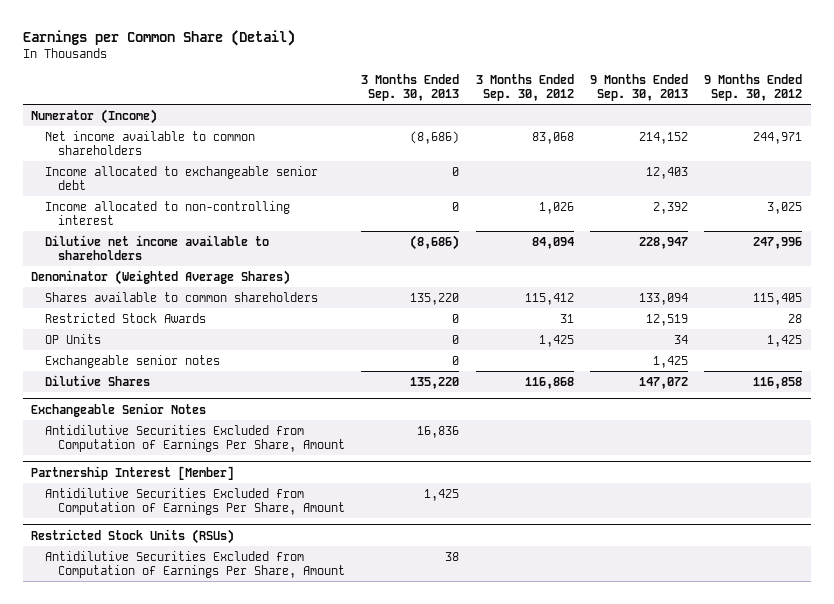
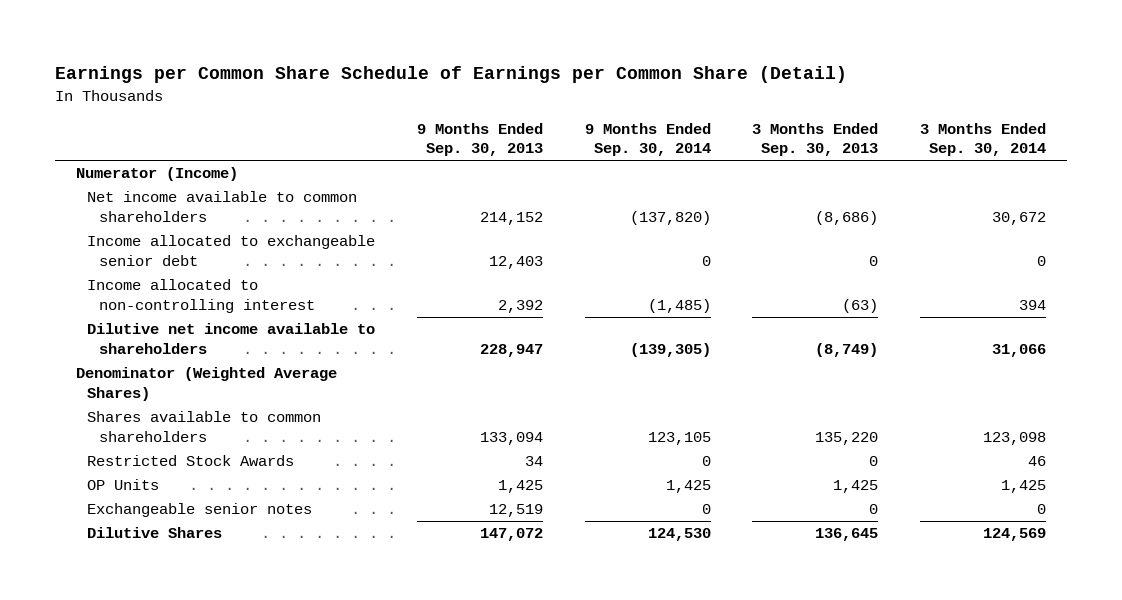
[23,29,296,46] Earnings per Common Share (Detail) -> [54,66,847,84] Earnings per Common Share Schedule of Earnings per Common Share (Detail)
[475,74,574,102] 3 Months Ended Sep. 30, 2012 -> none
[704,74,803,102] 9 Months Ended Sep. 30, 2012 -> none
none -> [584,122,711,157] 9 Months Ended Sep. 30, 2014
none -> [920,122,1047,157] 3 Months Ended Sep. 30, 2014
[452,201,460,211] 0 -> [842,299,879,314] (63)
[410,234,460,250] (8,686) -> [815,343,879,358] (8,749)
[31,402,207,417] Exchangeable Senior Notes -> none
[44,424,345,452] Antidilutive Securities Excluded from Computation of Earnings Per Share, Amount -> none
[31,465,235,480] Partnership Interest [Member] -> none
[44,487,345,515] Antidilutive Securities Excluded from Computation of Earnings Per Share, Amount -> none
[31,528,235,544] Restricted Stock Units (RSUs) -> none
[44,550,345,578] Antidilutive Securities Excluded from Computation of Earnings Per Share, Amount -> none
[646,313,689,326] 12,519 -> [525,456,544,467] 34
[452,334,460,344] 0 -> [833,480,879,494] 1,425
[674,334,689,344] 34 -> [498,480,544,494] 1,425
[653,355,689,368] 1,425 -> [489,504,544,518] 12,519
[410,376,460,389] 135,220 -> [815,528,879,542] 136,645

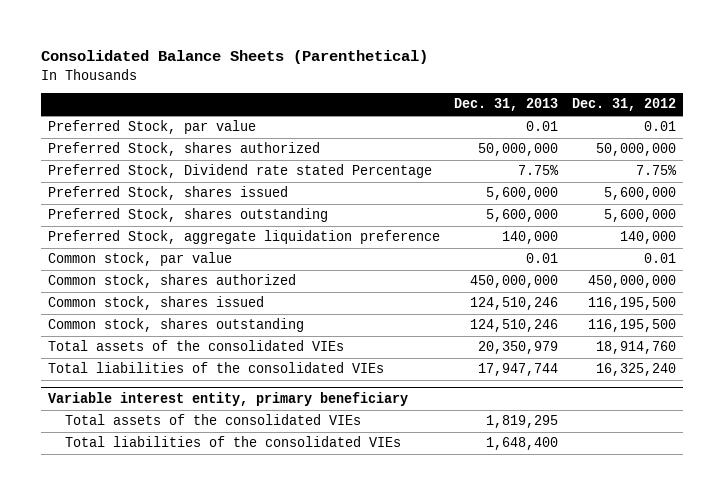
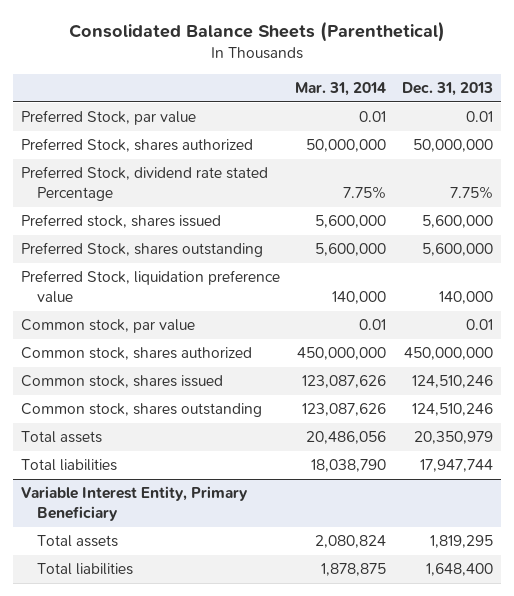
[572,98,677,112] Dec. 31, 2012 -> none
none -> [295,82,387,97] Mar. 31, 2014
[47,164,432,179] Preferred Stock, Dividend rate stated Percentage -> [20,166,268,202] Preferred Stock, dividend rate stated Percentage
[47,186,288,201] Preferred Stock, shares issued -> [20,214,221,229] Preferred stock, shares issued
[47,230,440,245] Preferred Stock, aggregate liquidation preference -> [20,270,280,304] Preferred Stock, liquidation preference value
[47,340,344,352] Total assets of the consolidated VIEs -> [20,431,102,444] Total assets
[47,362,384,374] Total liabilities of the consolidated VIEs -> [20,459,117,472] Total liabilities
[47,392,408,407] Variable interest entity, primary beneficiary -> [20,486,248,522] Variable Interest Entity, Primary Beneficiary
[64,414,361,426] Total assets of the consolidated VIEs -> [37,535,119,548] Total assets
[64,436,401,448] Total liabilities of the consolidated VIEs -> [37,563,134,576] Total liabilities

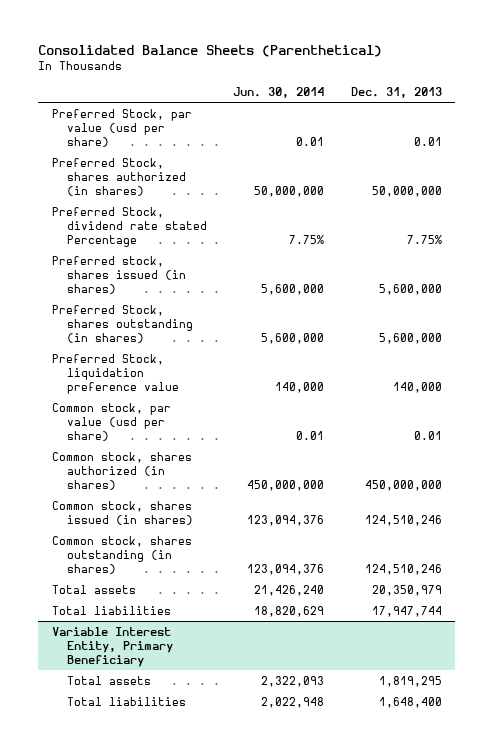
[295,82,387,97] Mar. 31, 2014 -> none
none -> [233,86,325,98] Jun. 30, 2014
[20,110,196,126] Preferred Stock, par value -> [51,108,192,147] Preferred Stock, par value (usd per share)
[20,138,253,153] Preferred Stock, shares authorized -> [51,157,186,196] Preferred Stock, shares authorized (in shares)
[20,214,221,229] Preferred stock, shares issued -> [51,255,186,294] Preferred stock, shares issued (in shares)
[20,242,263,258] Preferred Stock, shares outstanding -> [51,304,193,343] Preferred Stock, shares outstanding (in shares)
[20,319,195,334] Common stock, par value -> [51,402,171,441] Common stock, par value (usd per share)
[20,347,252,361] Common stock, shares authorized -> [51,451,192,490] Common stock, shares authorized (in shares)
[20,375,223,389] Common stock, shares issued -> [51,500,193,525] Common stock, shares issued (in shares)
[20,403,262,418] Common stock, shares outstanding -> [51,535,192,574] Common stock, shares outstanding (in shares)

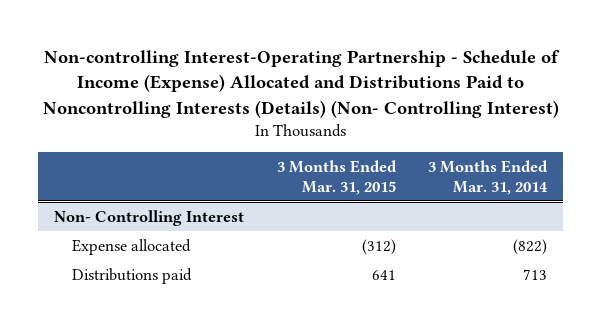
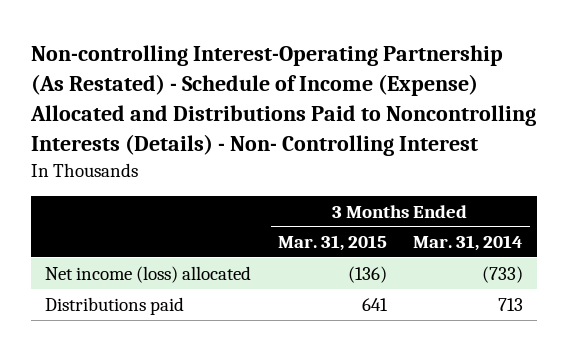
[42,50,560,118] Non-controlling Interest-Operating Partnership - Schedule of Income (Expense) Allocated and Distributions Paid to Noncontrolling Interests (Details) (Non- Controlling Interest) -> [30,45,537,156] Non-controlling Interest-Operating Partnership (As Restated) - Schedule of Income (Expense) Allocated and Distributions Paid to Noncontrolling Interests (Details) - Non- Controlling Interest
[54,209,245,226] Non- Controlling Interest -> none
[71,238,191,255] Expense allocated -> [44,265,251,283] Net income (loss) allocated
[361,238,396,255] (312) -> [347,265,387,283] (136)
[513,238,548,255] (822) -> [482,265,524,283] (733)

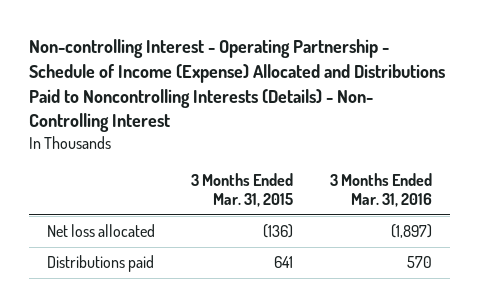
[30,45,537,156] Non-controlling Interest-Operating Partnership (As Restated) - Schedule of Income (Expense) Allocated and Distributions Paid to Noncontrolling Interests (Details) - Non- Controlling Interest -> [28,39,445,133] Non-controlling Interest - Operating Partnership - Schedule of Income (Expense) Allocated and Distributions Paid to Noncontrolling Interests (Details) - Non- Controlling Interest
[413,235,524,252] Mar. 31, 2014 -> none
none -> [329,172,432,208] 3 Months Ended Mar. 31, 2016
[44,265,251,283] Net income (loss) allocated -> [47,224,156,238] Net loss allocated

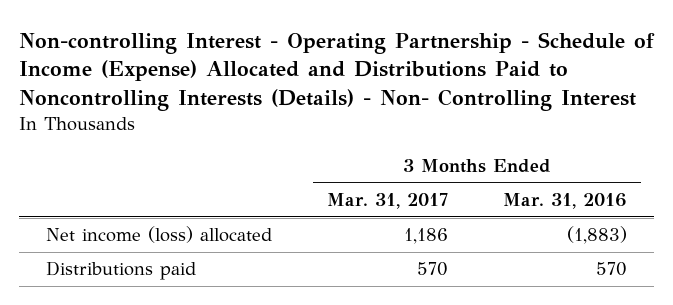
[191,172,294,208] 3 Months Ended Mar. 31, 2015 -> none
none -> [327,193,449,210] Mar. 31, 2017
[47,224,156,238] Net loss allocated -> [46,226,273,244] Net income (loss) allocated
[390,224,432,239] (1,897) -> [566,226,627,245] (1,883)

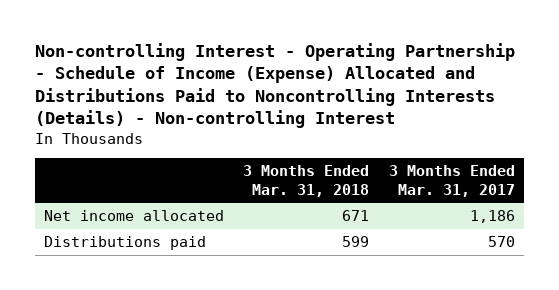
[18,31,655,112] Non-controlling Interest - Operating Partnership - Schedule of Income (Expense) Allocated and Distributions Paid to Noncontrolling Interests (Details) - Non- Controlling Interest -> [34,43,515,129] Non-controlling Interest - Operating Partnership - Schedule of Income (Expense) Allocated and Distributions Paid to Noncontrolling Interests (Details) - Non-controlling Interest
[502,193,627,210] Mar. 31, 2016 -> none
none -> [243,165,370,197] 3 Months Ended Mar. 31, 2018
[46,226,273,244] Net income (loss) allocated -> [44,210,225,222] Net income allocated

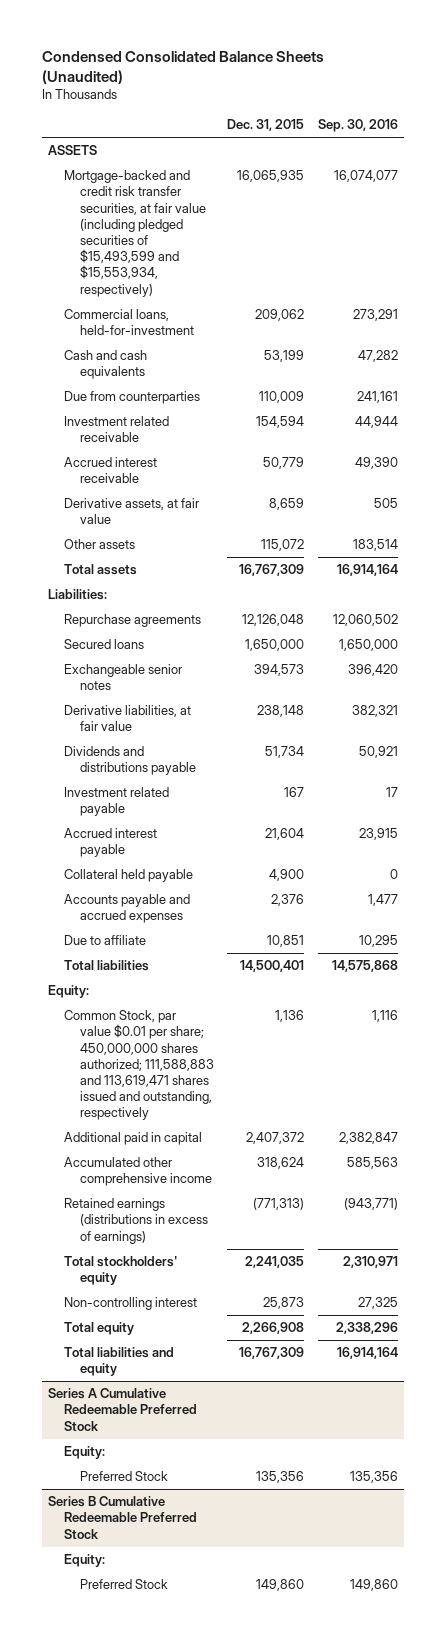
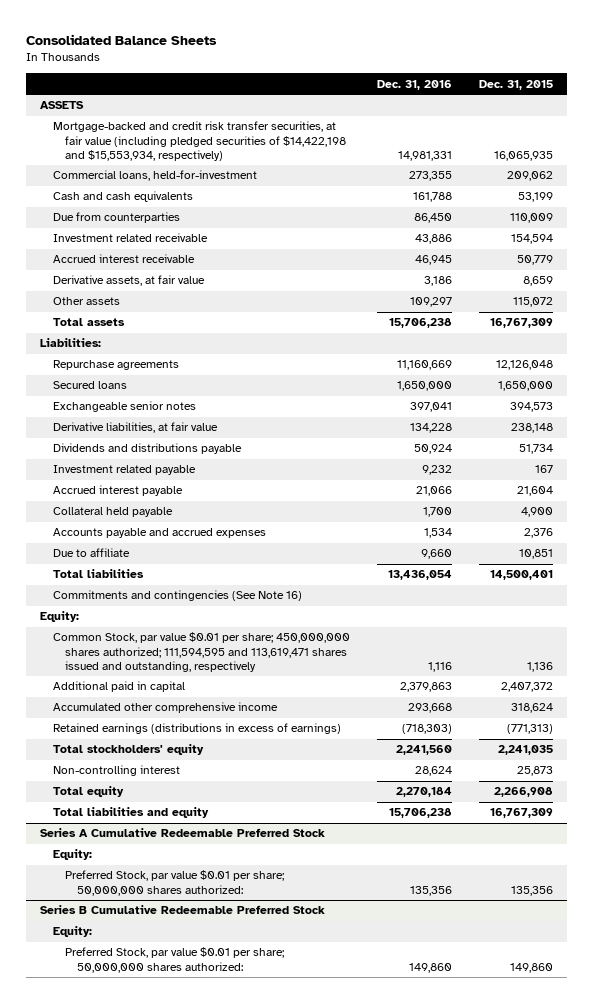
[41,50,324,84] Condensed Consolidated Balance Sheets (Unaudited) -> [26,34,218,46] Consolidated Balance Sheets
[317,119,398,133] Sep. 30, 2016 -> none
none -> [376,79,452,90] Dec. 31, 2016
[64,170,207,297] Mortgage-backed and credit risk transfer securities, at fair value (including pledged securities of $15,493,599 and $15,553,934, respectively) -> [52,121,346,162] Mortgage-backed and credit risk transfer securities, at fair value (including pledged securities of $14,422,198 and $15,553,934, respectively)
none -> [52,590,302,602] Commitments and contingencies (See Note 16)
[64,1010,215,1121] Common Stock, par value $0.01 per share; 450,000,000 shares authorized; 111,588,883 and 113,619,471 shares issued and outstanding, respectively -> [52,632,350,673] Common Stock, par value $0.01 per share; 450,000,000 shares authorized; 111,594,595 and 113,619,471 shares issued and outstanding, respectively
[80,1471,169,1482] Preferred Stock -> [64,870,284,896] Preferred Stock, par value $0.01 per share; 50,000,000 shares authorized:
[80,1579,169,1590] Preferred Stock -> [64,947,284,973] Preferred Stock, par value $0.01 per share; 50,000,000 shares authorized:

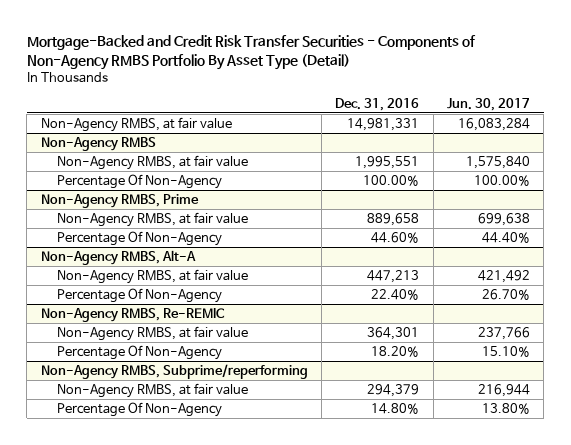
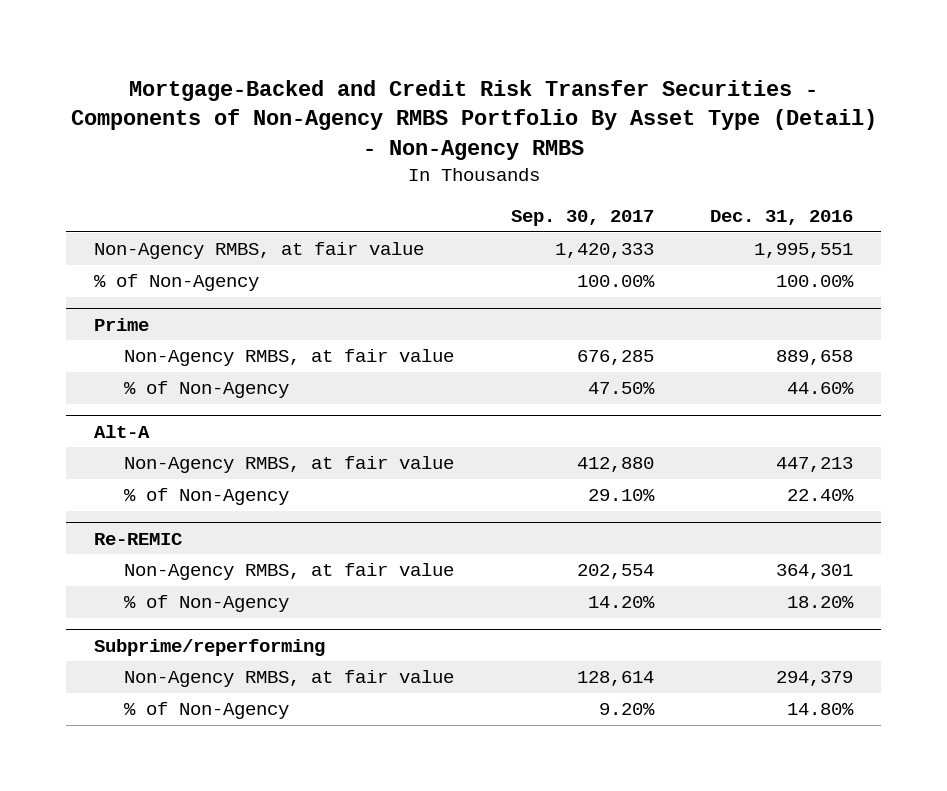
[26,34,476,71] Mortgage-Backed and Credit Risk Transfer Securities - Components of Non-Agency RMBS Portfolio By Asset Type (Detail) -> [70,79,877,160] Mortgage-Backed and Credit Risk Transfer Securities - Components of Non-Agency RMBS Portfolio By Asset Type (Detail) - Non-Agency RMBS
[446,97,530,111] Jun. 30, 2017 -> none
none -> [510,210,654,227] Sep. 30, 2017
[40,116,232,132] Non-Agency RMBS, at fair value -> none
[40,136,156,151] Non-Agency RMBS -> none
[40,193,199,208] Non-Agency RMBS, Prime -> none
[57,173,223,189] Percentage Of Non-Agency -> [94,274,260,292] % of Non-Agency
none -> [94,317,150,331] Prime
[40,249,196,265] Non-Agency RMBS, Alt-A -> none
[57,230,223,246] Percentage Of Non-Agency -> [124,381,290,399] % of Non-Agency
none -> [94,424,151,438] Alt-A
[40,307,225,322] Non-Agency RMBS, Re-REMIC -> none
[57,287,223,303] Percentage Of Non-Agency -> [124,488,290,506] % of Non-Agency
none -> [94,532,183,545] Re-REMIC
[40,363,308,379] Non-Agency RMBS, Subprime/reperforming -> none
[57,344,223,360] Percentage Of Non-Agency -> [124,595,290,613] % of Non-Agency
none -> [94,638,326,656] Subprime/reperforming
[57,401,223,417] Percentage Of Non-Agency -> [124,702,290,720] % of Non-Agency

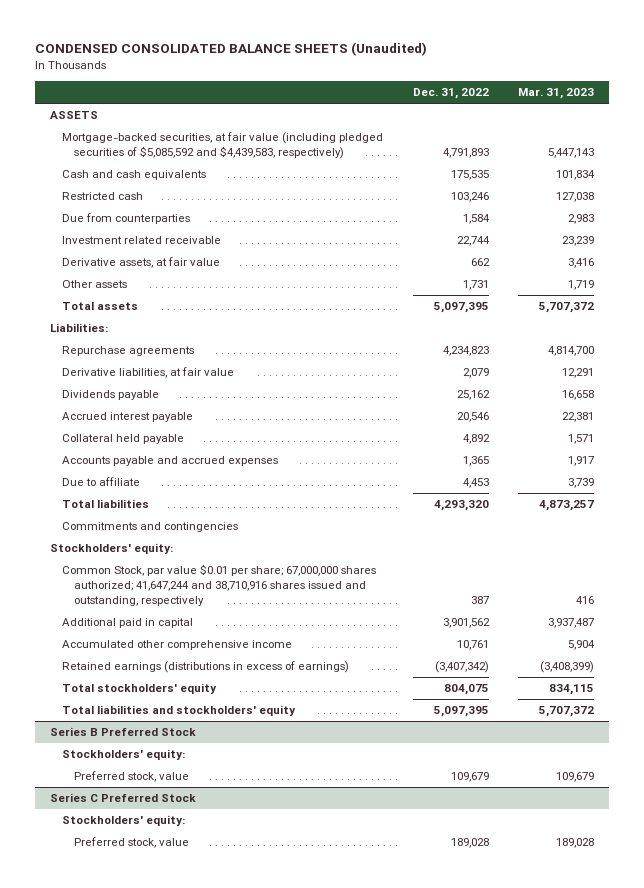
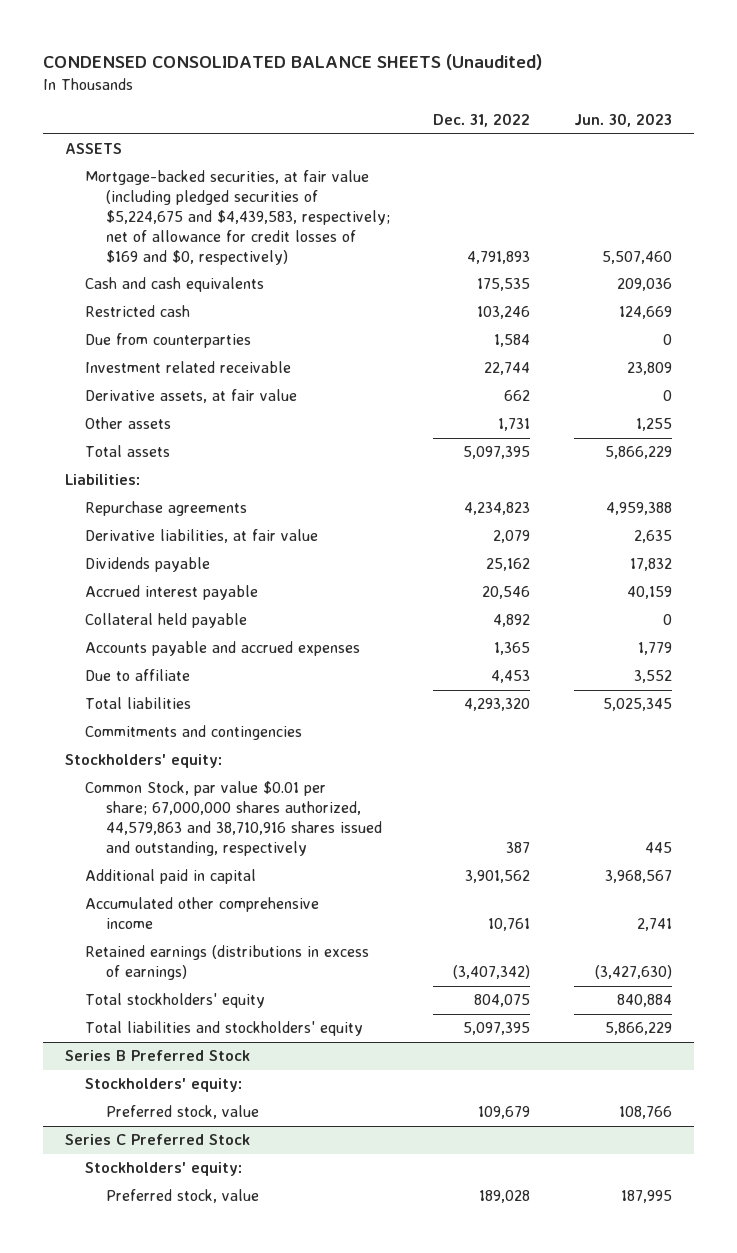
[518,88,595,100] Mar. 31, 2023 -> none
none -> [573,113,672,128] Jun. 30, 2023
[62,132,384,159] Mortgage-backed securities, at fair value (including pledged securities of $5,085,592 and $4,439,583, respectively) -> [85,170,391,265] Mortgage-backed securities, at fair value (including pledged securities of $5,224,675 and $4,439,583, respectively; net of allowance for credit losses of $169 and $0, respectively)
[62,564,377,606] Common Stock, par value $0.01 per share; 67,000,000 shares authorized; 41,647,244 and 38,710,916 shares issued and outstanding, respectively -> [85,781,383,857] Common Stock, par value $0.01 per share; 67,000,000 shares authorized, 44,579,863 and 38,710,916 shares issued and outstanding, respectively

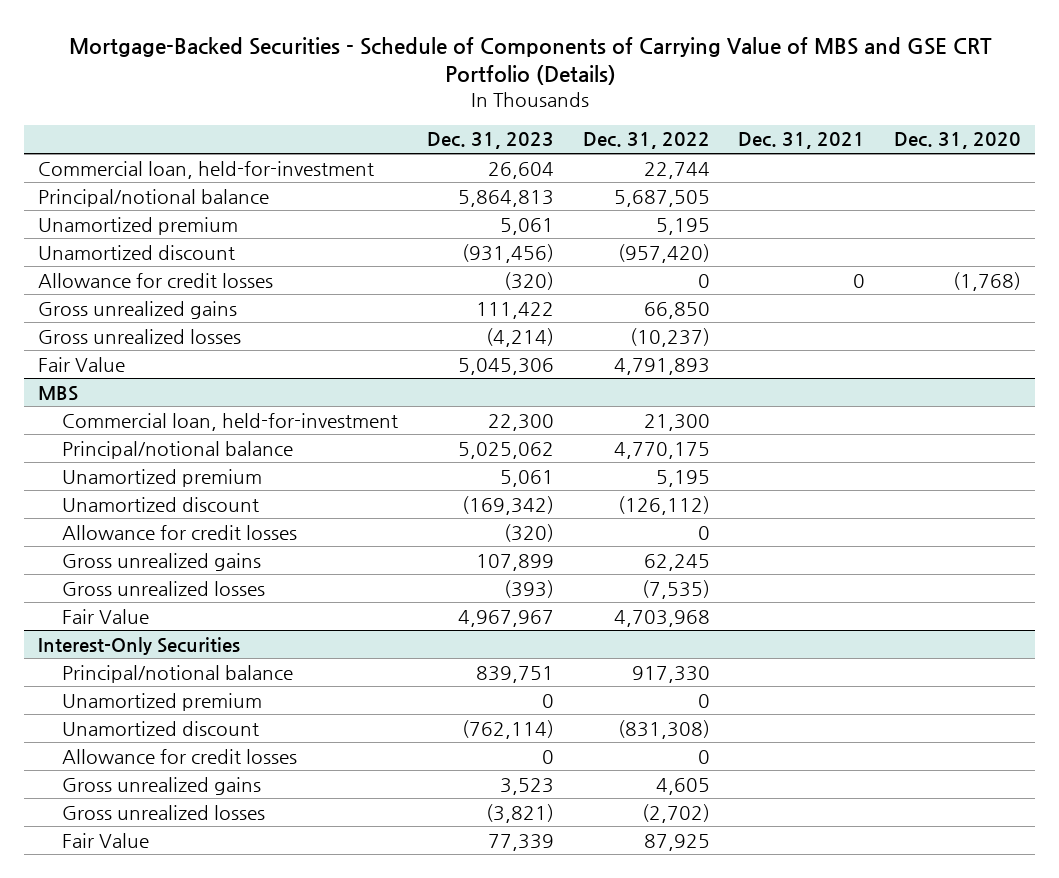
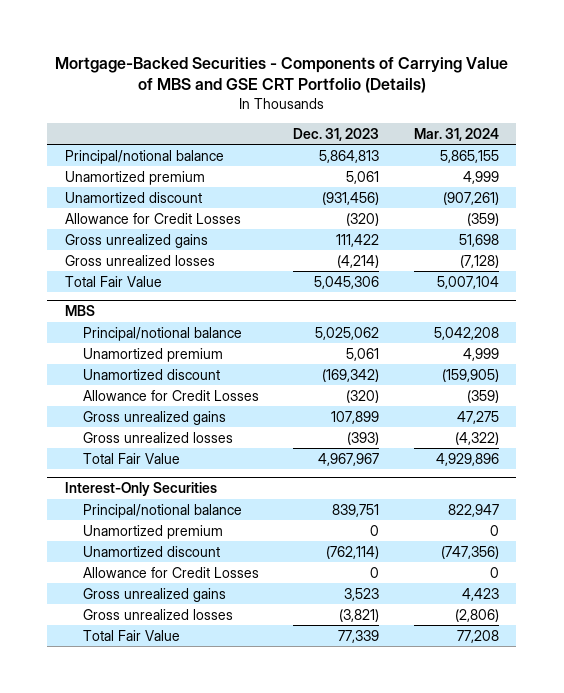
[68,36,992,86] Mortgage-Backed Securities - Schedule of Components of Carrying Value of MBS and GSE CRT Portfolio (Details) -> [54,56,508,94] Mortgage-Backed Securities - Components of Carrying Value of MBS and GSE CRT Portfolio (Details)
[582,132,710,150] Dec. 31, 2022 -> none
[738,132,866,150] Dec. 31, 2021 -> none
[893,132,1021,150] Dec. 31, 2020 -> none
none -> [413,127,499,141] Mar. 31, 2024
[38,160,375,179] Commercial loan, held-for-investment -> none
[38,272,274,288] Allowance for credit losses -> [64,212,241,224] Allowance for Credit Losses
[38,356,126,372] Fair Value -> [64,275,162,287] Total Fair Value
[62,412,399,431] Commercial loan, held-for-investment -> none
[62,524,298,540] Allowance for credit losses -> [82,389,259,401] Allowance for Credit Losses
[62,608,150,624] Fair Value -> [82,452,180,464] Total Fair Value
[62,748,298,764] Allowance for credit losses -> [82,566,259,578] Allowance for Credit Losses
[62,832,150,848] Fair Value -> [82,629,180,641] Total Fair Value

